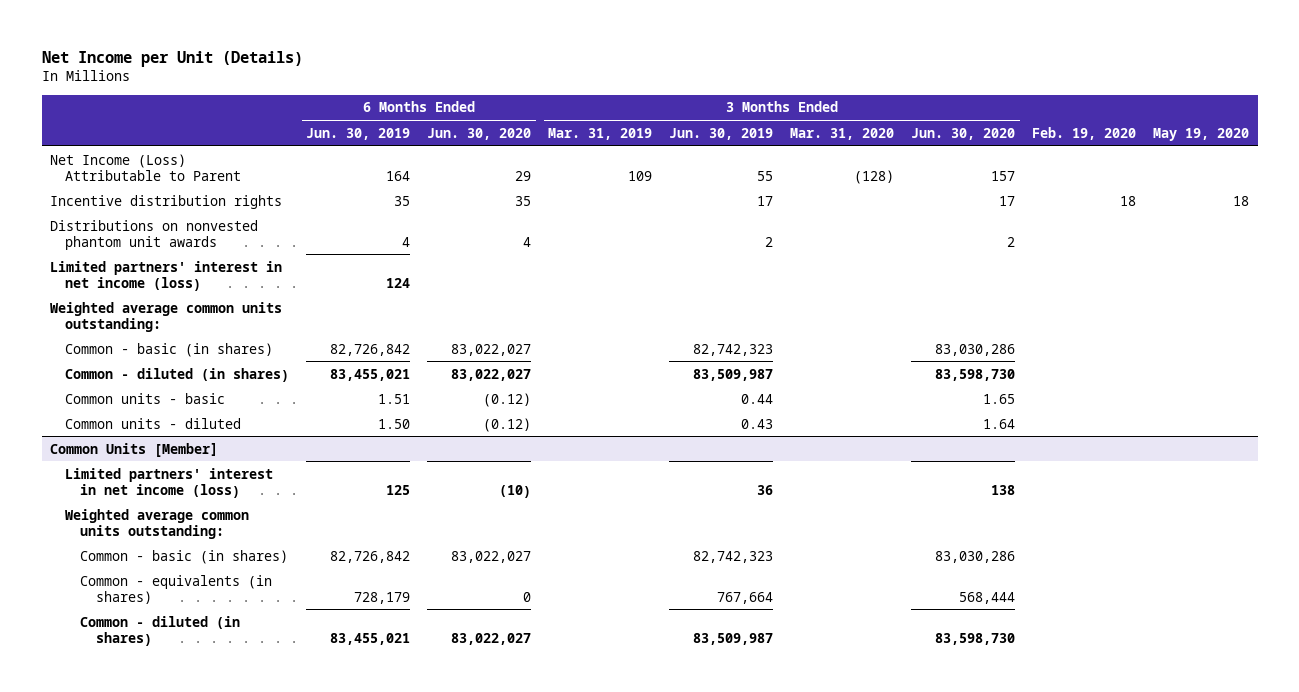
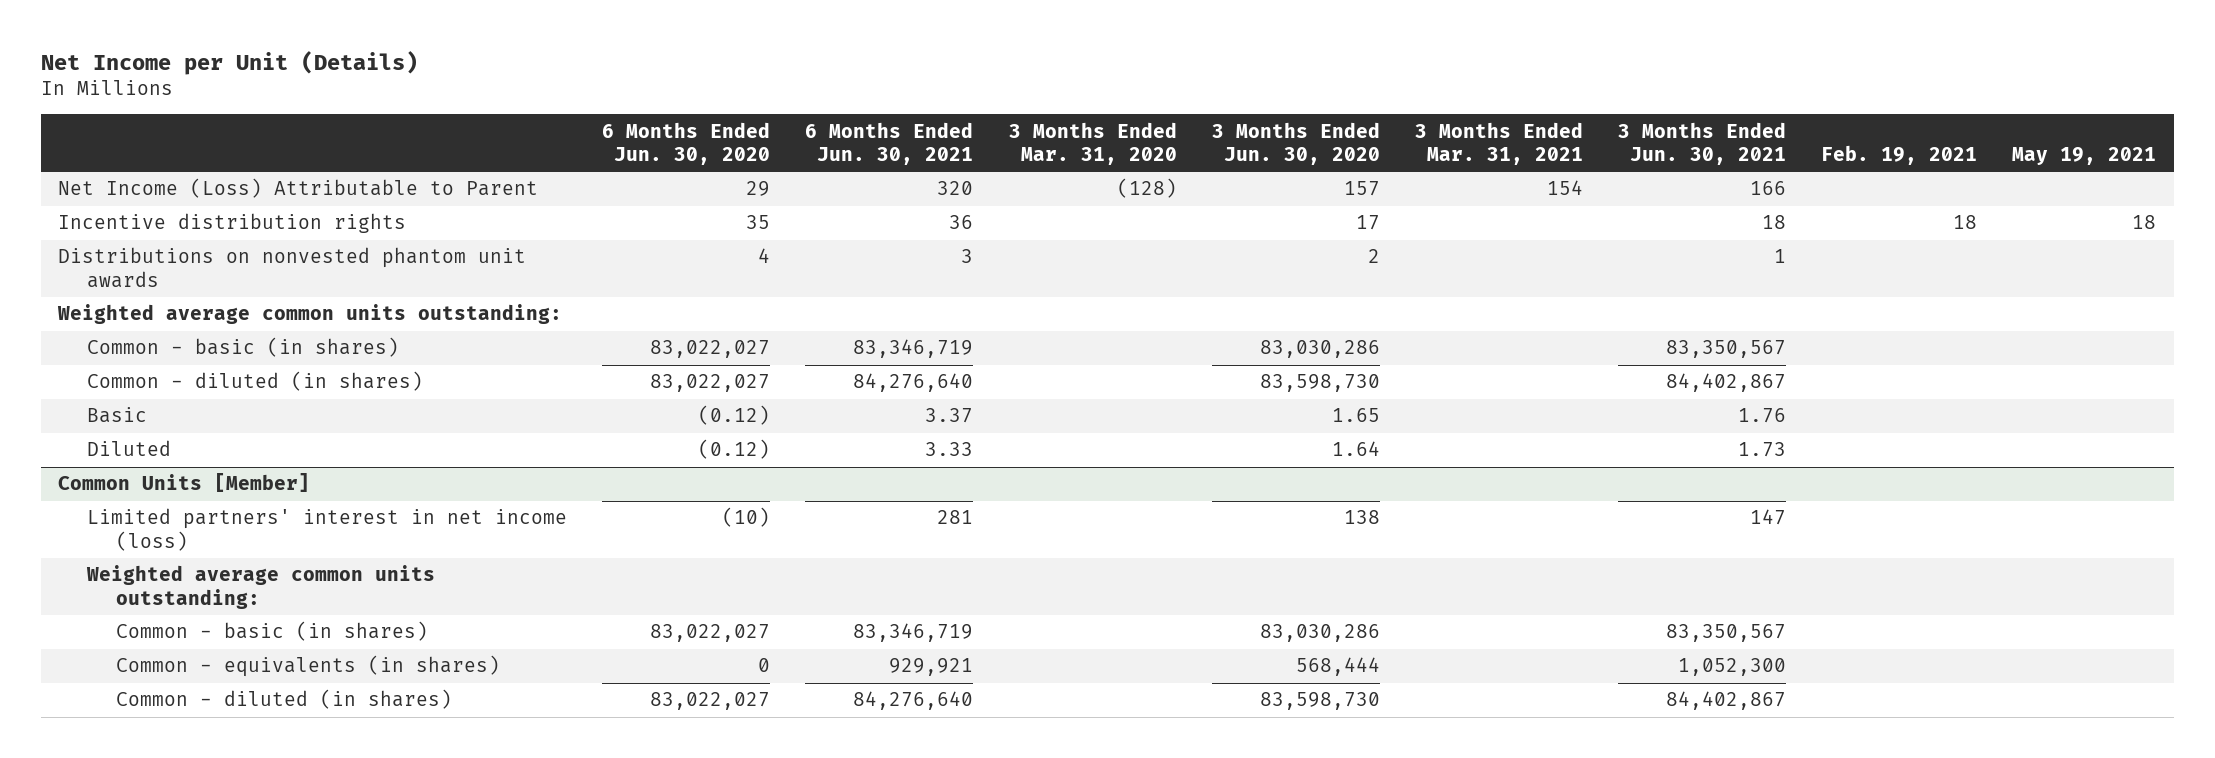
[306,127,411,140] Jun. 30, 2019 -> none
[548,127,653,140] Mar. 31, 2019 -> none
[669,127,774,140] Jun. 30, 2019 -> none
[1032,126,1137,140] Feb. 19, 2020 -> none
[1153,127,1250,141] May 19, 2020 -> none
none -> [805,121,974,166] 6 Months Ended Jun. 30, 2021
none -> [1414,121,1583,166] 3 Months Ended Mar. 31, 2021
none -> [1618,121,1787,166] 3 Months Ended Jun. 30, 2021
none -> [1821,145,1978,166] Feb. 19, 2021
none -> [2012,147,2157,166] May 19, 2021
[50,260,283,291] Limited partners' interest in net income (loss) -> none
[65,392,226,404] Common units - basic -> [87,407,148,424] Basic
[65,417,242,429] Common units - diluted -> [87,440,172,457] Diluted

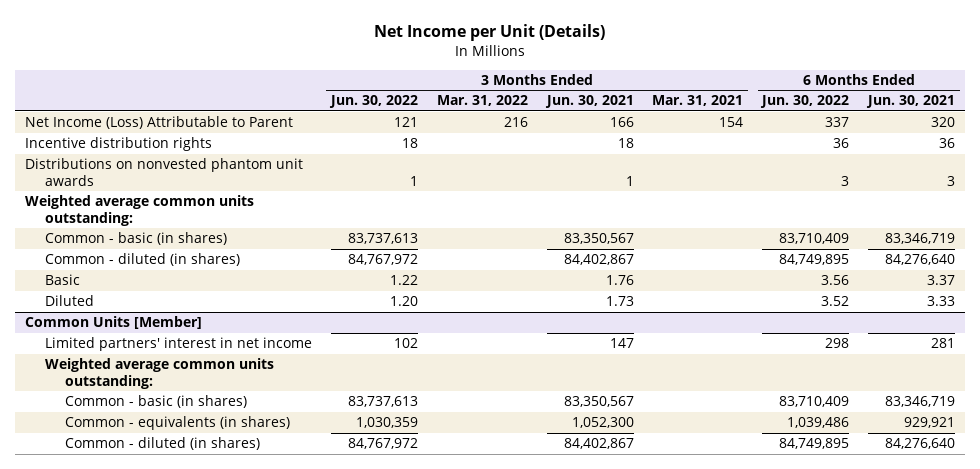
[602,121,771,166] 6 Months Ended Jun. 30, 2020 -> none
[1008,121,1177,166] 3 Months Ended Mar. 31, 2020 -> none
[1211,121,1380,166] 3 Months Ended Jun. 30, 2020 -> none
[1821,145,1978,166] Feb. 19, 2021 -> none
[2012,147,2157,166] May 19, 2021 -> none
none -> [328,95,418,109] Jun. 30, 2022
none -> [436,95,528,107] Mar. 31, 2022
none -> [760,95,850,109] Jun. 30, 2022
[87,508,568,551] Limited partners' interest in net income (loss) -> [44,337,312,352] Limited partners' interest in net income

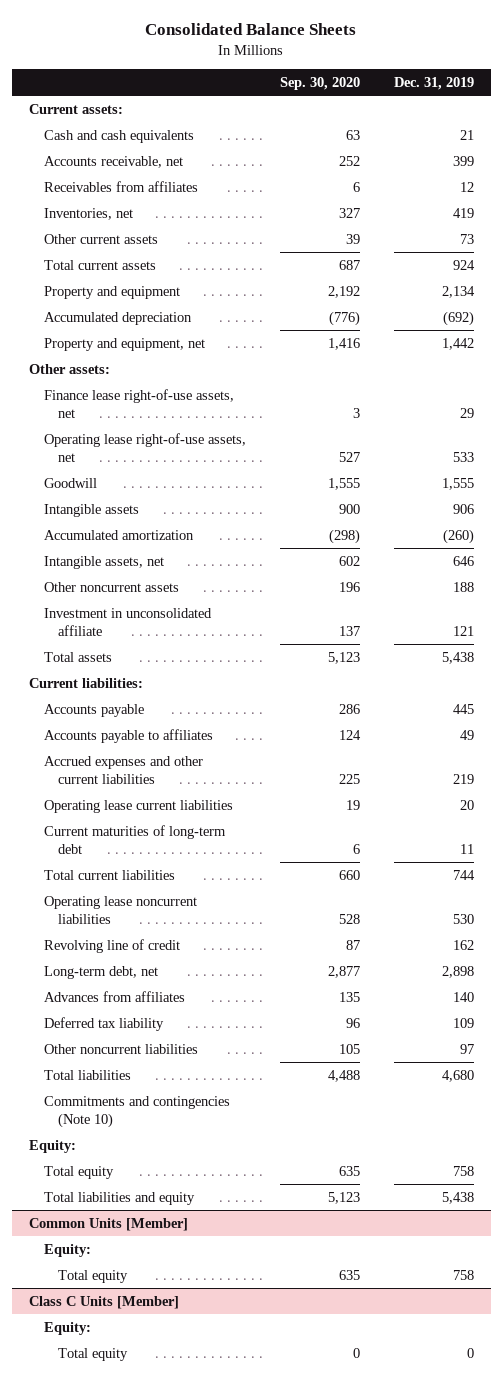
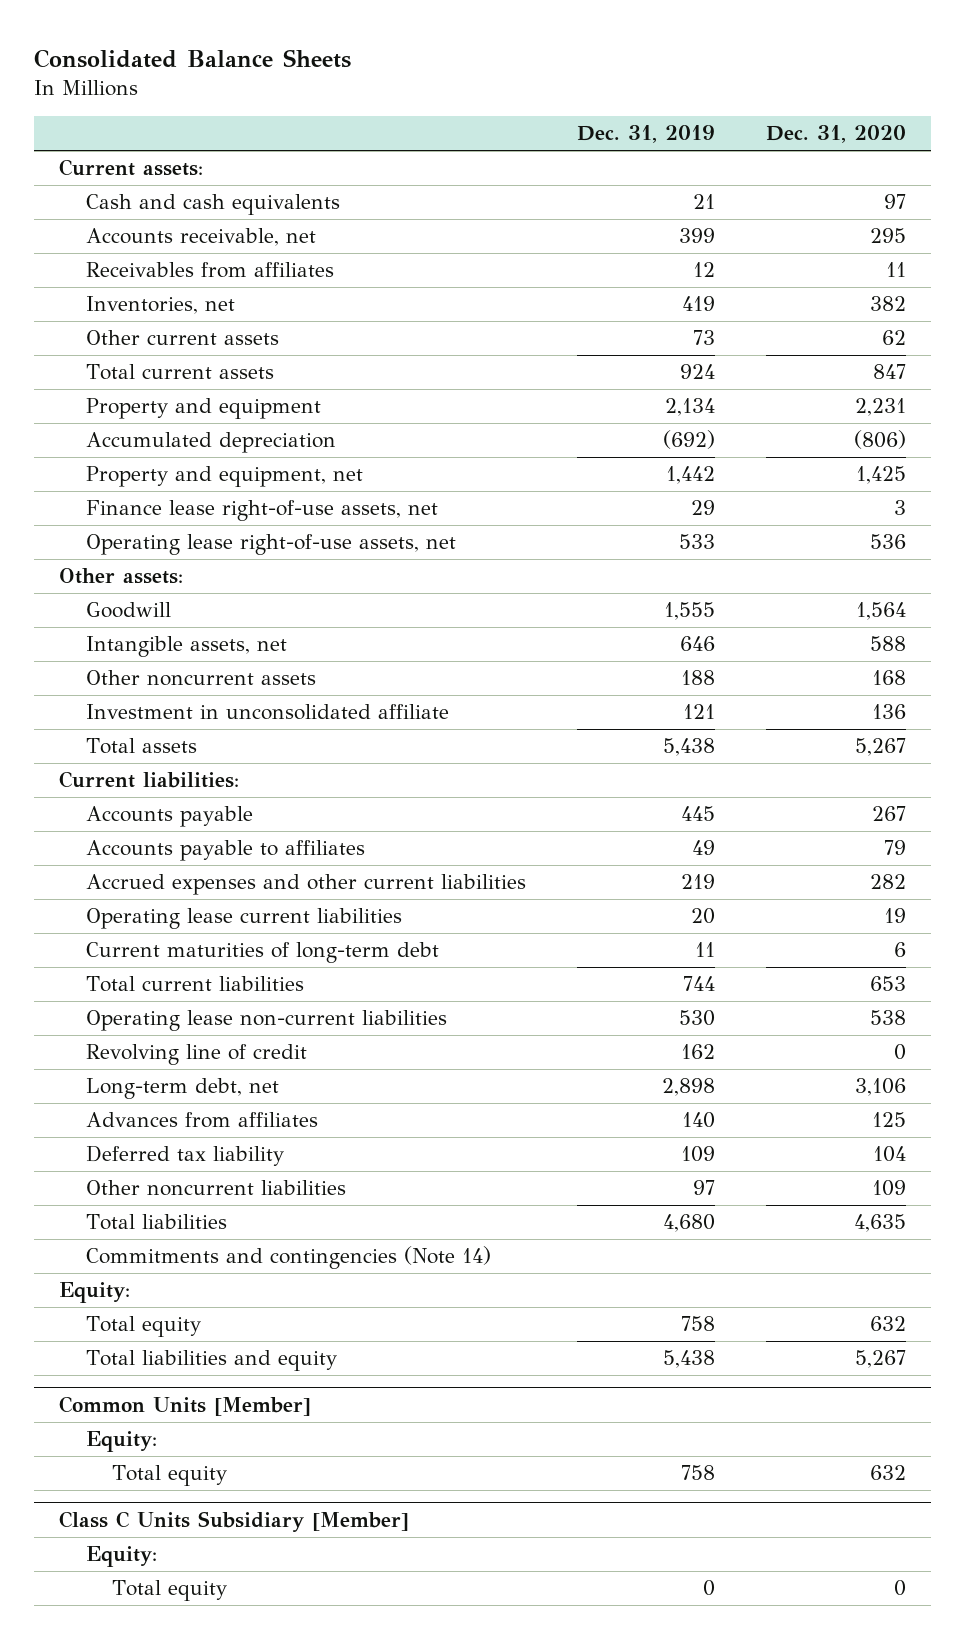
[279,77,360,91] Sep. 30, 2020 -> none
none -> [765,125,906,144] Dec. 31, 2020
[29,363,111,374] Other assets: -> [59,568,184,585] Other assets:
[43,503,139,517] Intangible assets -> none
[43,529,194,540] Accumulated amortization -> none
[43,895,197,924] Operating lease noncurrent liabilities -> [85,1010,447,1032] Operating lease non-current liabilities
[43,1095,230,1128] Commitments and contingencies (Note 10) -> [85,1246,491,1270] Commitments and contingencies (Note 14)
[29,1295,180,1309] Class C Units [Member] -> [59,1510,410,1532] Class C Units Subsidiary [Member]

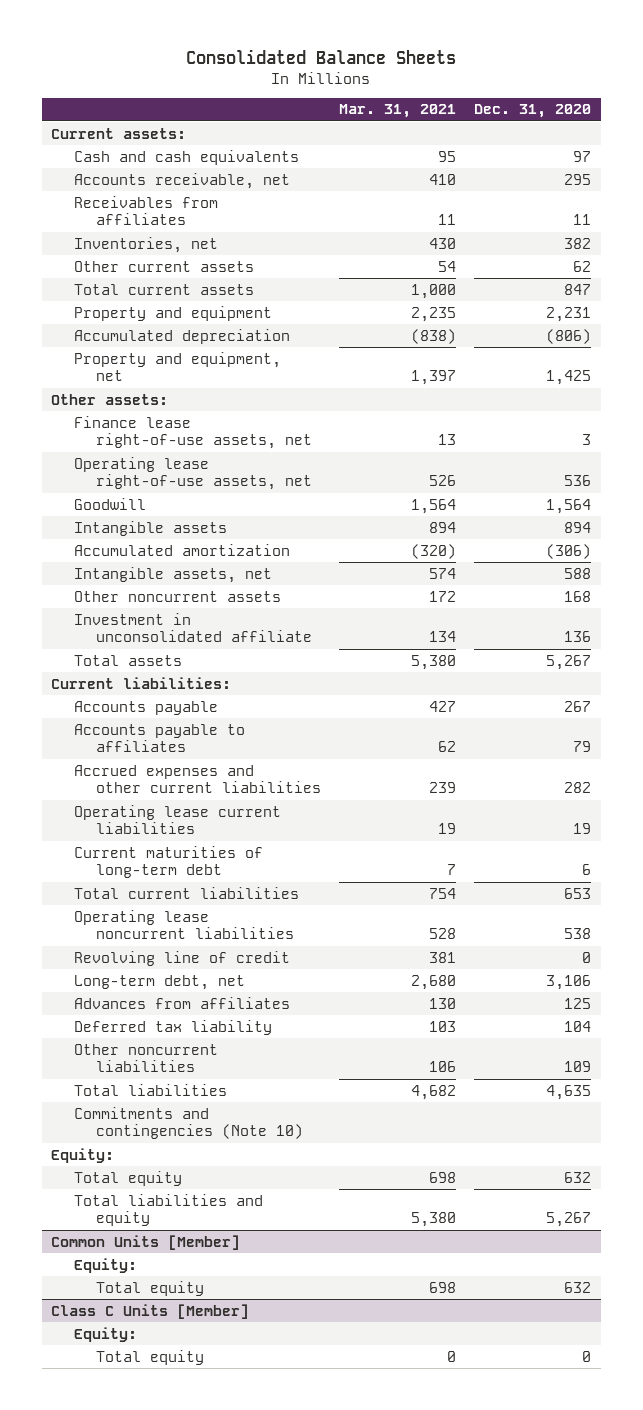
[576,125,715,144] Dec. 31, 2019 -> none
none -> [339,104,457,119] Mar. 31, 2021
[59,568,184,585] Other assets: -> [51,393,169,405] Other assets:
none -> [73,520,227,536] Intangible assets
none -> [73,543,290,556] Accumulated amortization
[85,1010,447,1032] Operating lease non-current liabilities -> [73,909,295,940] Operating lease noncurrent liabilities
[85,1246,491,1270] Commitments and contingencies (Note 14) -> [73,1106,304,1140] Commitments and contingencies (Note 10)
[59,1510,410,1532] Class C Units Subsidiary [Member] -> [51,1303,250,1319] Class C Units [Member]

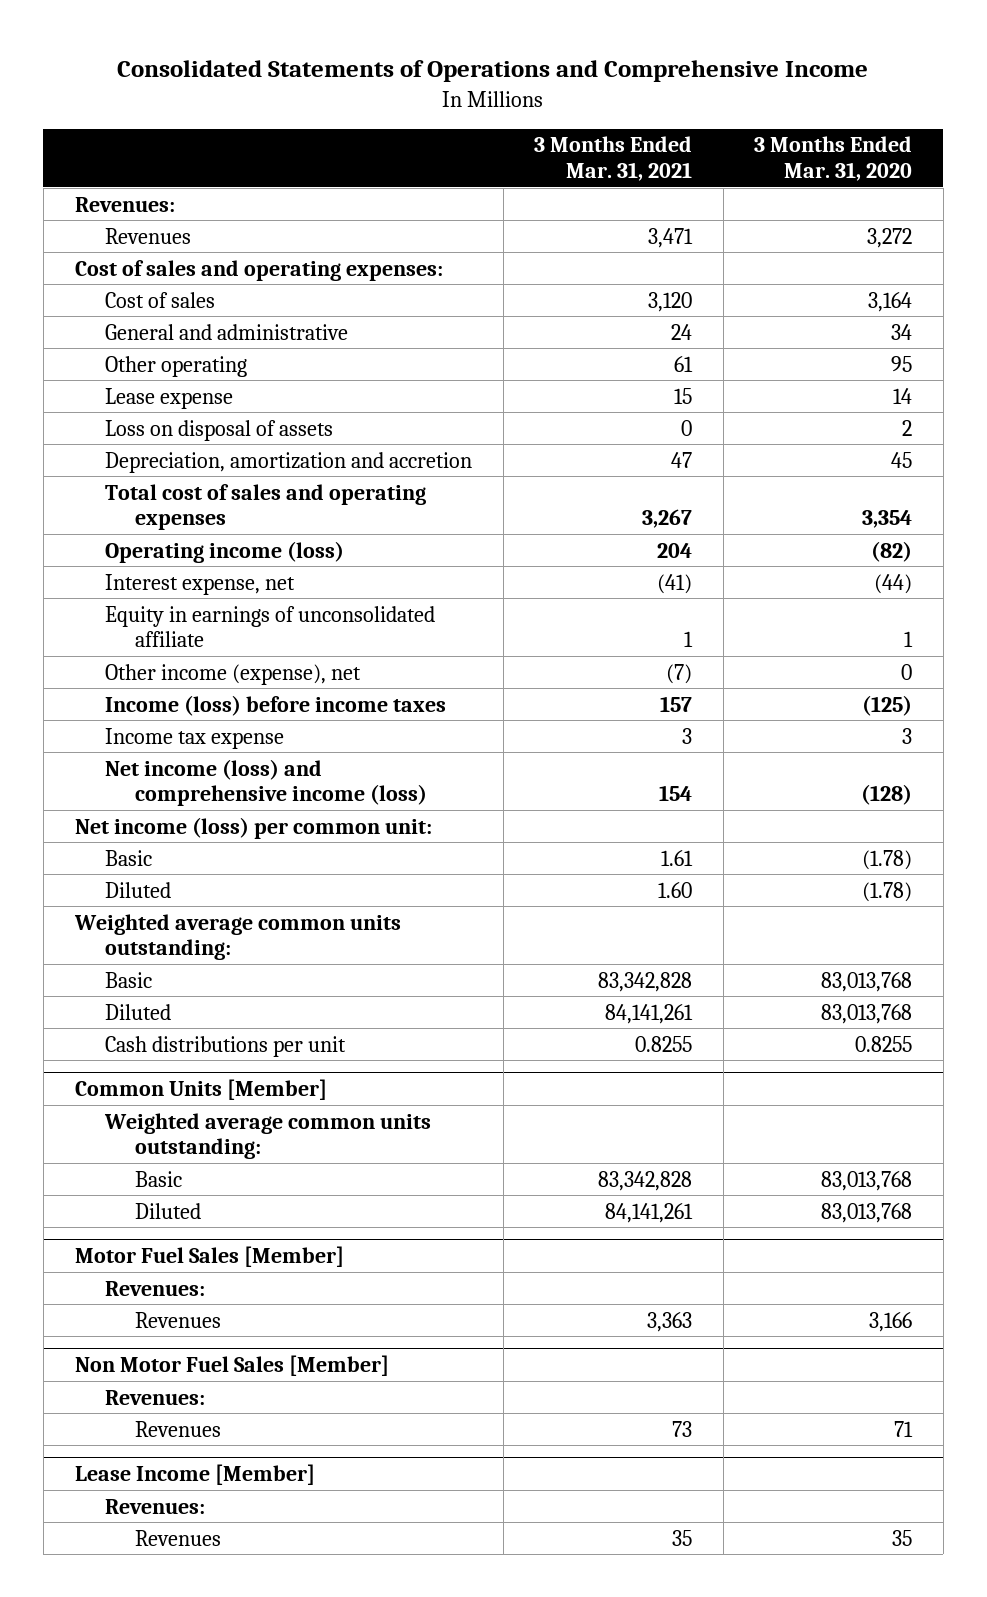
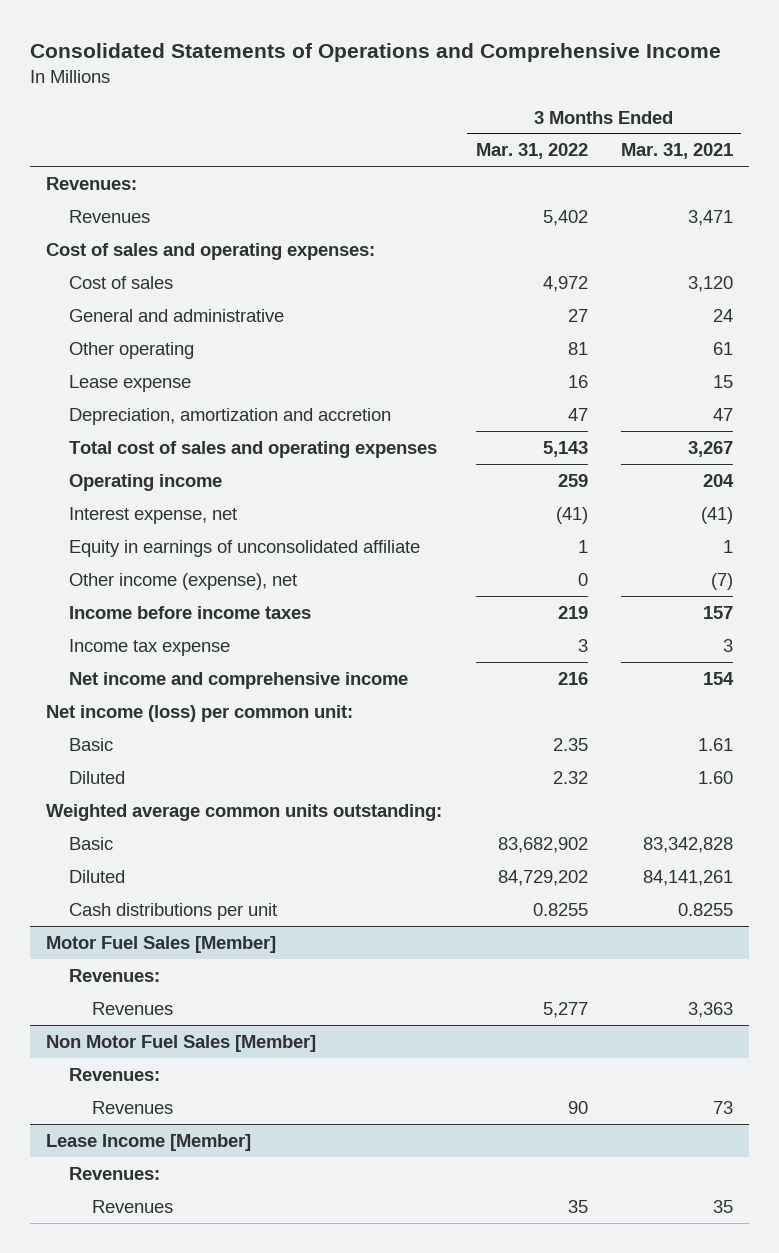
[754,136,913,182] 3 Months Ended Mar. 31, 2020 -> none
none -> [475,143,588,160] Mar. 31, 2022
[105,419,334,441] Loss on disposal of assets -> none
[105,540,345,563] Operating income (loss) -> [69,473,223,491] Operating income
[105,694,447,716] Income (loss) before income taxes -> [69,605,312,619] Income before income taxes
[105,758,428,807] Net income (loss) and comprehensive income (loss) -> [69,671,409,689] Net income and comprehensive income
[74,1079,327,1101] Common Units [Member] -> none
[104,1112,432,1160] Weighted average common units outstanding: -> none
[135,1170,183,1187] Basic -> none
[135,1202,202,1219] Diluted -> none

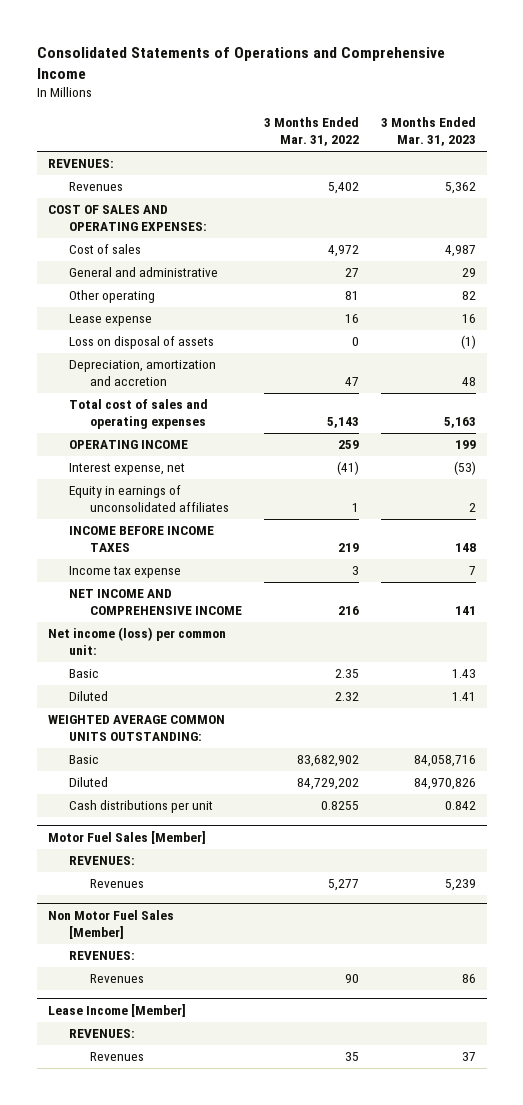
[620,143,733,160] Mar. 31, 2021 -> none
none -> [380,117,476,147] 3 Months Ended Mar. 31, 2023
[46,176,138,190] Revenues: -> [47,159,114,169] REVENUES:
[46,242,376,260] Cost of sales and operating expenses: -> [47,205,207,232] COST OF SALES AND OPERATING EXPENSES:
none -> [68,336,214,350] Loss on disposal of assets
[69,473,223,491] Operating income -> [68,440,188,450] OPERATING INCOME
[69,572,298,590] Other income (expense), net -> none
[69,539,421,557] Equity in earnings of unconsolidated affiliate -> [68,485,229,513] Equity in earnings of unconsolidated affiliates
[69,605,312,619] Income before income taxes -> [68,526,214,553] INCOME BEFORE INCOME TAXES
[69,671,409,689] Net income and comprehensive income -> [68,589,242,616] NET INCOME AND COMPREHENSIVE INCOME
[46,803,443,821] Weighted average common units outstanding: -> [47,715,225,742] WEIGHTED AVERAGE COMMON UNITS OUTSTANDING:
[69,968,161,982] Revenues: -> [68,856,135,866] REVENUES:
[69,1067,161,1081] Revenues: -> [68,951,135,961] REVENUES:
[69,1166,161,1180] Revenues: -> [68,1029,135,1039] REVENUES:

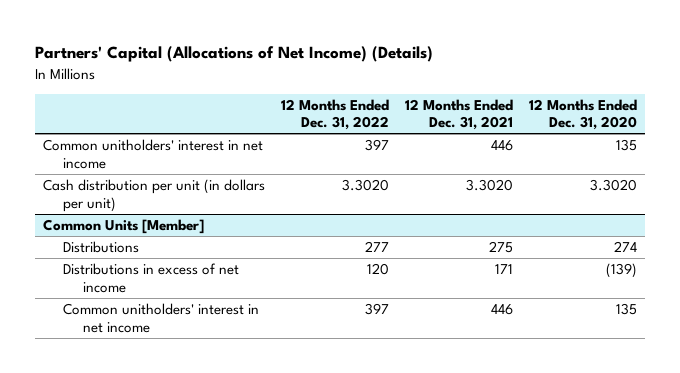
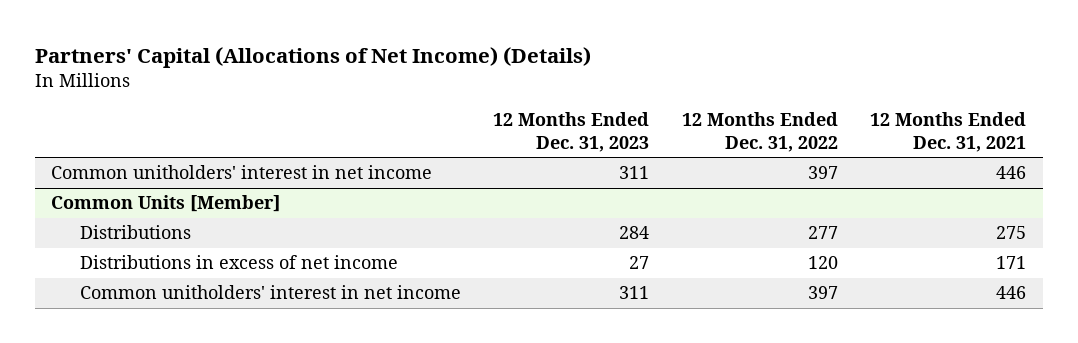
[529,98,638,131] 12 Months Ended Dec. 31, 2020 -> none
none -> [493,112,650,152] 12 Months Ended Dec. 31, 2023
[43,178,266,212] Cash distribution per unit (in dollars per unit) -> none

